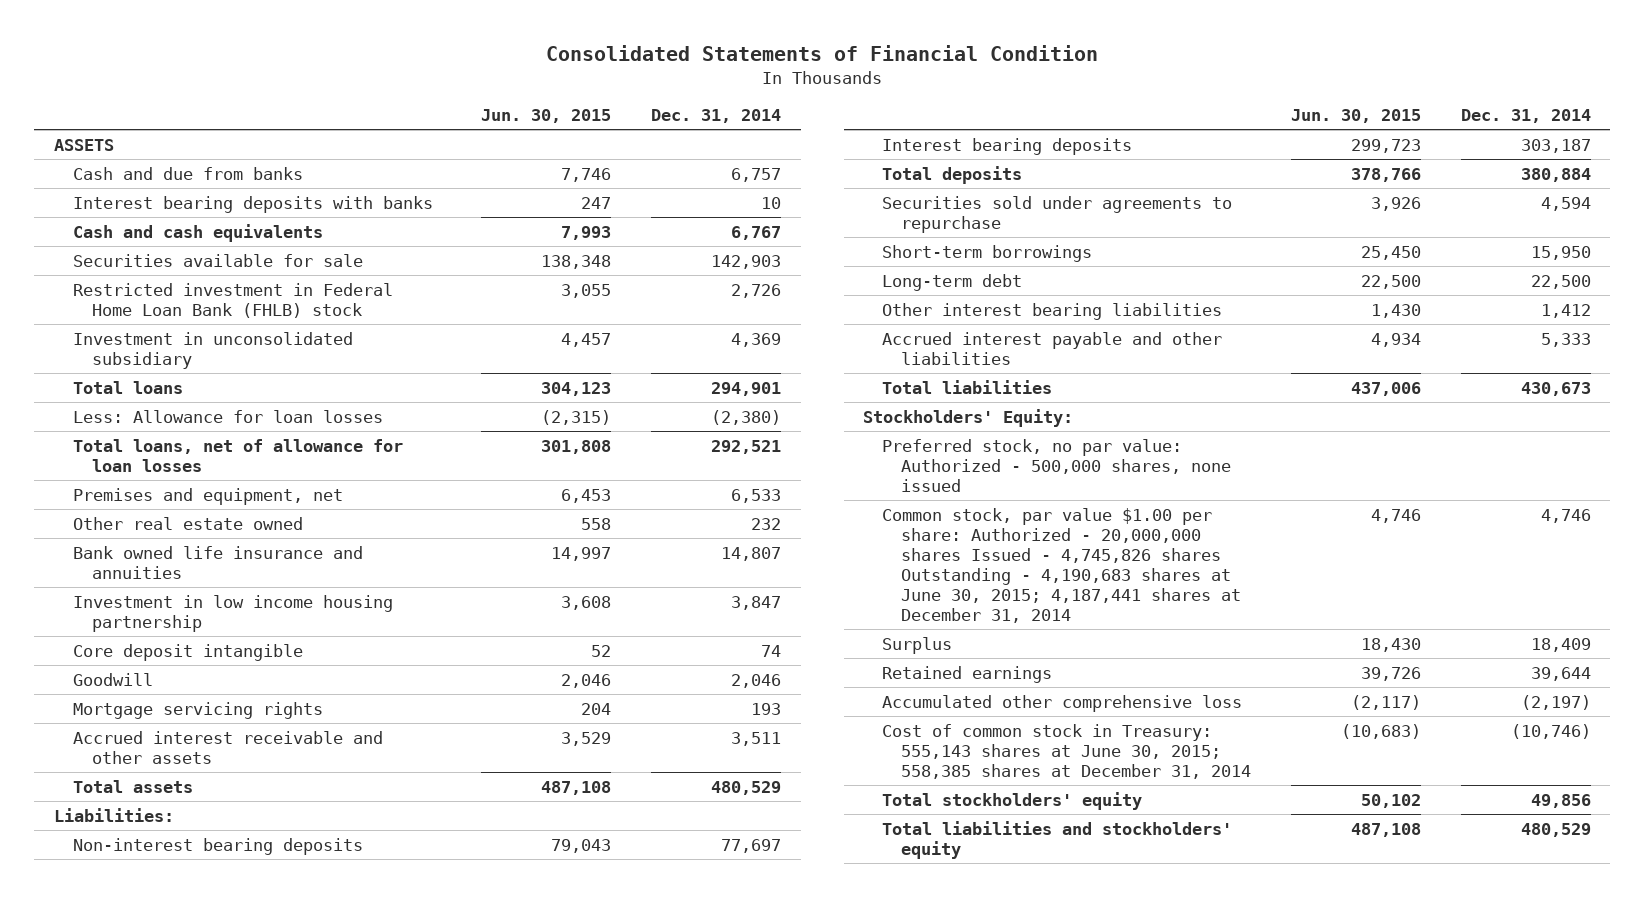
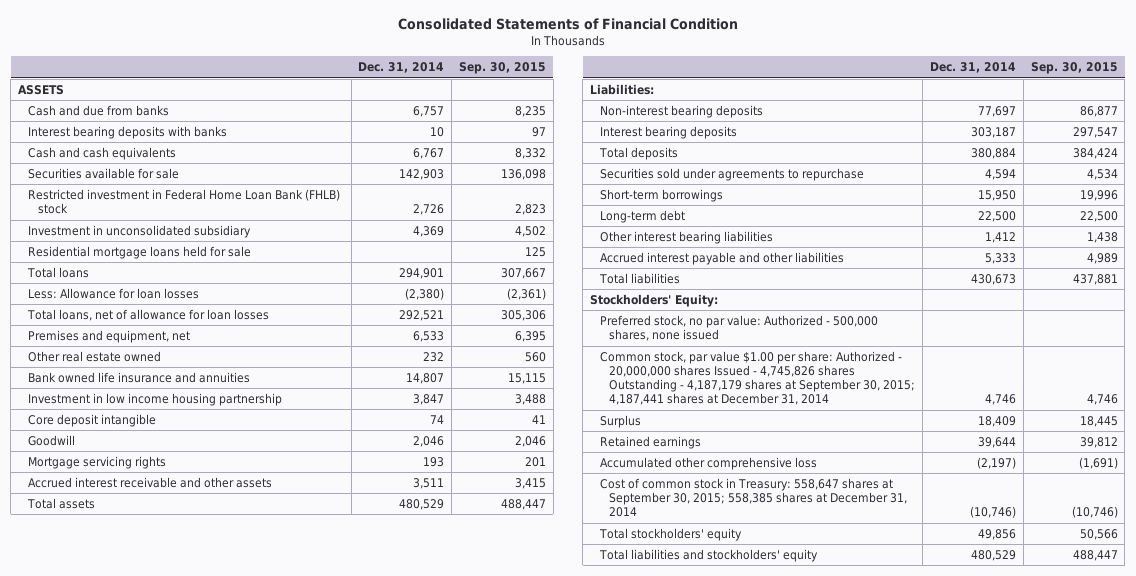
[481,109,612,124] Jun. 30, 2015 -> none
none -> [459,62,547,75] Sep. 30, 2015
none -> [27,245,251,259] Residential mortgage loans held for sale
[882,507,1242,624] Common stock, par value $1.00 per share: Authorized - 20,000,000 shares Issued - 4,745,826 shares Outstanding - 4,190,683 shares at June 30, 2015; 4,187,441 shares at December 31, 2014 -> [599,350,916,406] Common stock, par value $1.00 per share: Authorized - 20,000,000 shares Issued - 4,745,826 shares Outstanding - 4,187,179 shares at September 30, 2015; 4,187,441 shares at December 31, 2014
[882,723,1252,779] Cost of common stock in Treasury: 555,143 shares at June 30, 2015; 558,385 shares at December 31, 2014 -> [599,477,908,518] Cost of common stock in Treasury: 558,647 shares at September 30, 2015; 558,385 shares at December 31, 2014

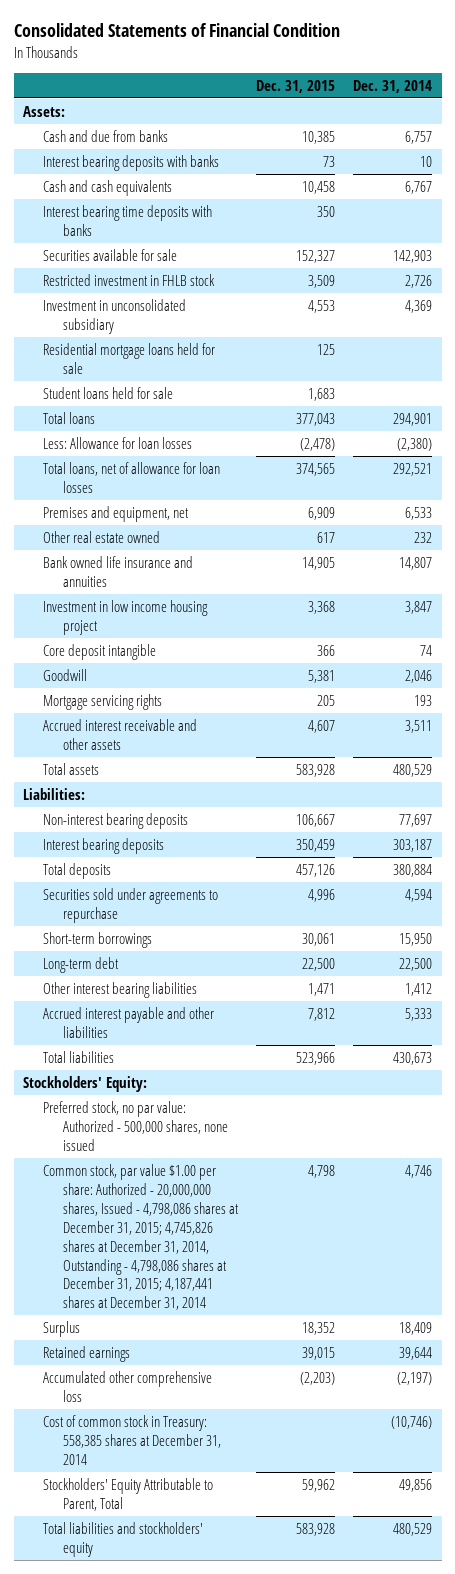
[459,62,547,75] Sep. 30, 2015 -> none
none -> [255,79,335,93] Dec. 31, 2015
[18,84,65,95] ASSETS -> [23,105,66,117] Assets:
none -> [42,204,212,236] Interest bearing time deposits with banks
[27,188,340,215] Restricted investment in Federal Home Loan Bank (FHLB) stock -> [42,273,215,286] Restricted investment in FHLB stock
none -> [42,386,173,399] Student loans held for sale
[27,392,282,406] Investment in low income housing partnership -> [42,599,208,635] Investment in low income housing project
[599,350,916,406] Common stock, par value $1.00 per share: Authorized - 20,000,000 shares Issued - 4,745,826 shares Outstanding - 4,187,179 shares at September 30, 2015; 4,187,441 shares at December 31, 2014 -> [42,1163,239,1311] Common stock, par value $1.00 per share: Authorized - 20,000,000 shares, Issued - 4,798,086 shares at December 31, 2015; 4,745,826 shares at December 31, 2014, Outstanding - 4,798,086 shares at December 31, 2015; 4,187,441 shares at December 31, 2014
[599,477,908,518] Cost of common stock in Treasury: 558,647 shares at September 30, 2015; 558,385 shares at December 31, 2014 -> [42,1414,221,1465] Cost of common stock in Treasury: 558,385 shares at December 31, 2014
[598,527,742,541] Total stockholders' equity -> [42,1477,213,1511] Stockholders' Equity Attributable to Parent, Total

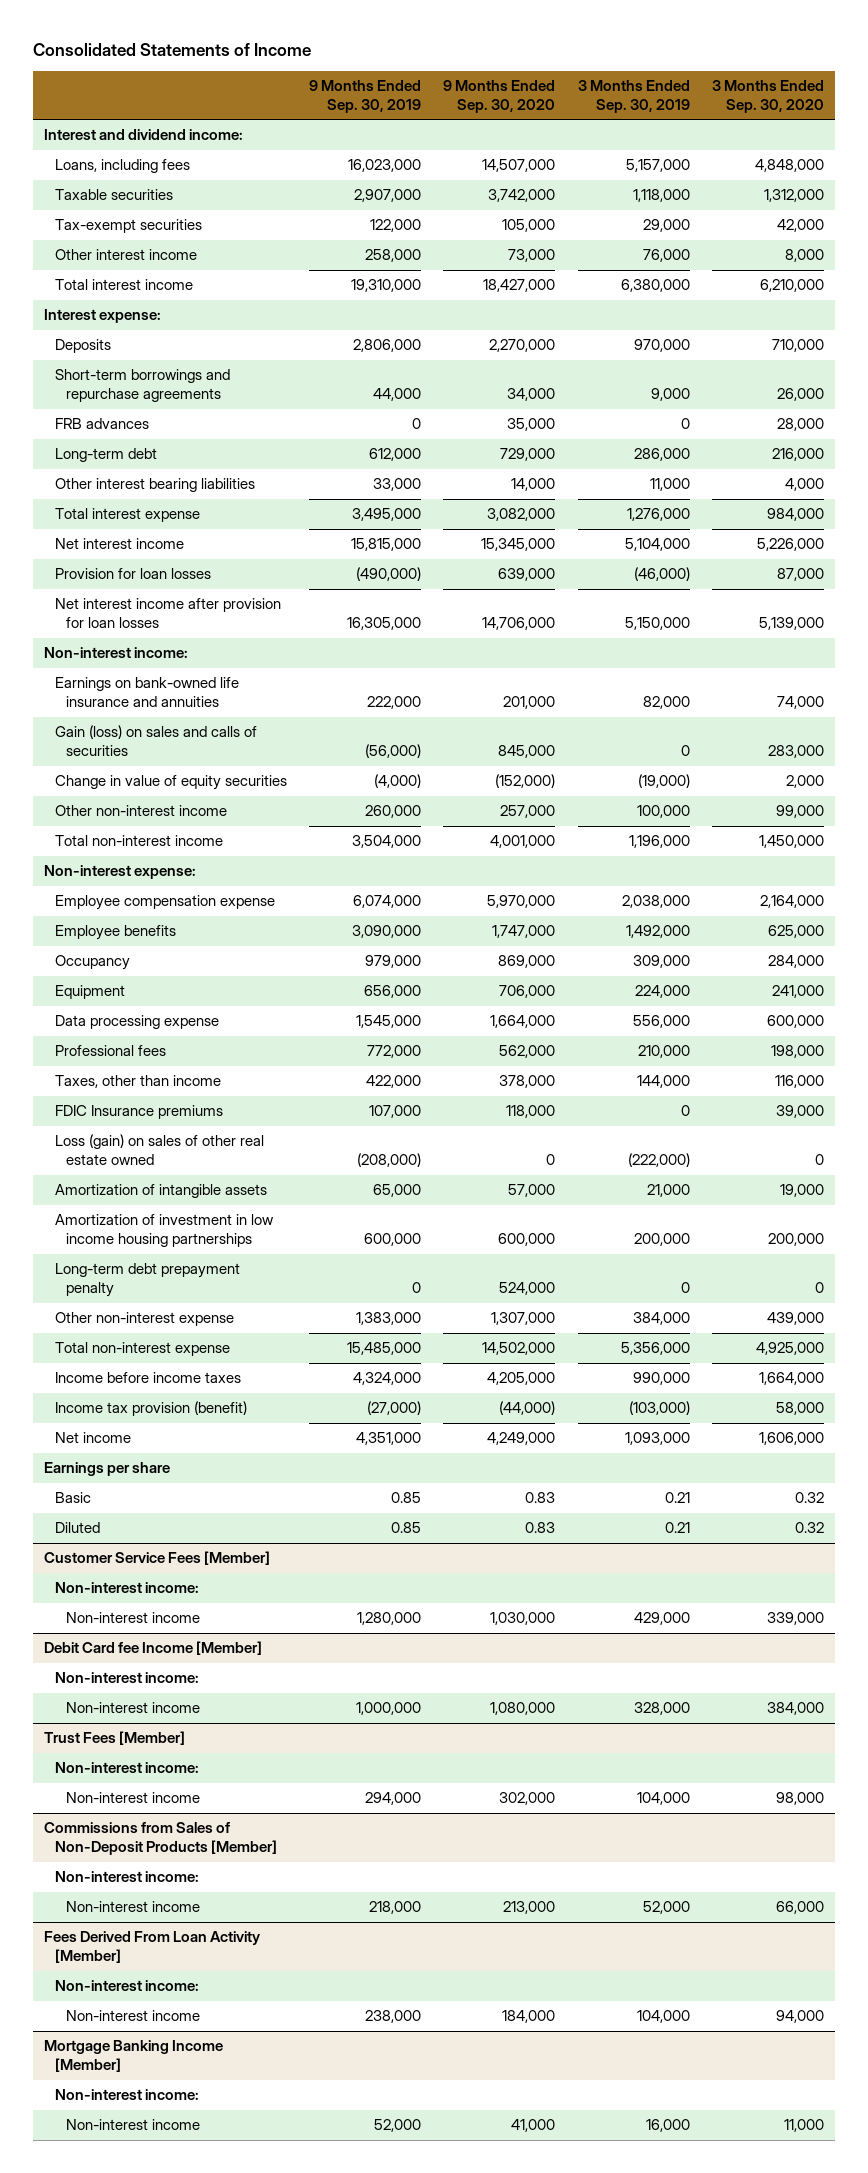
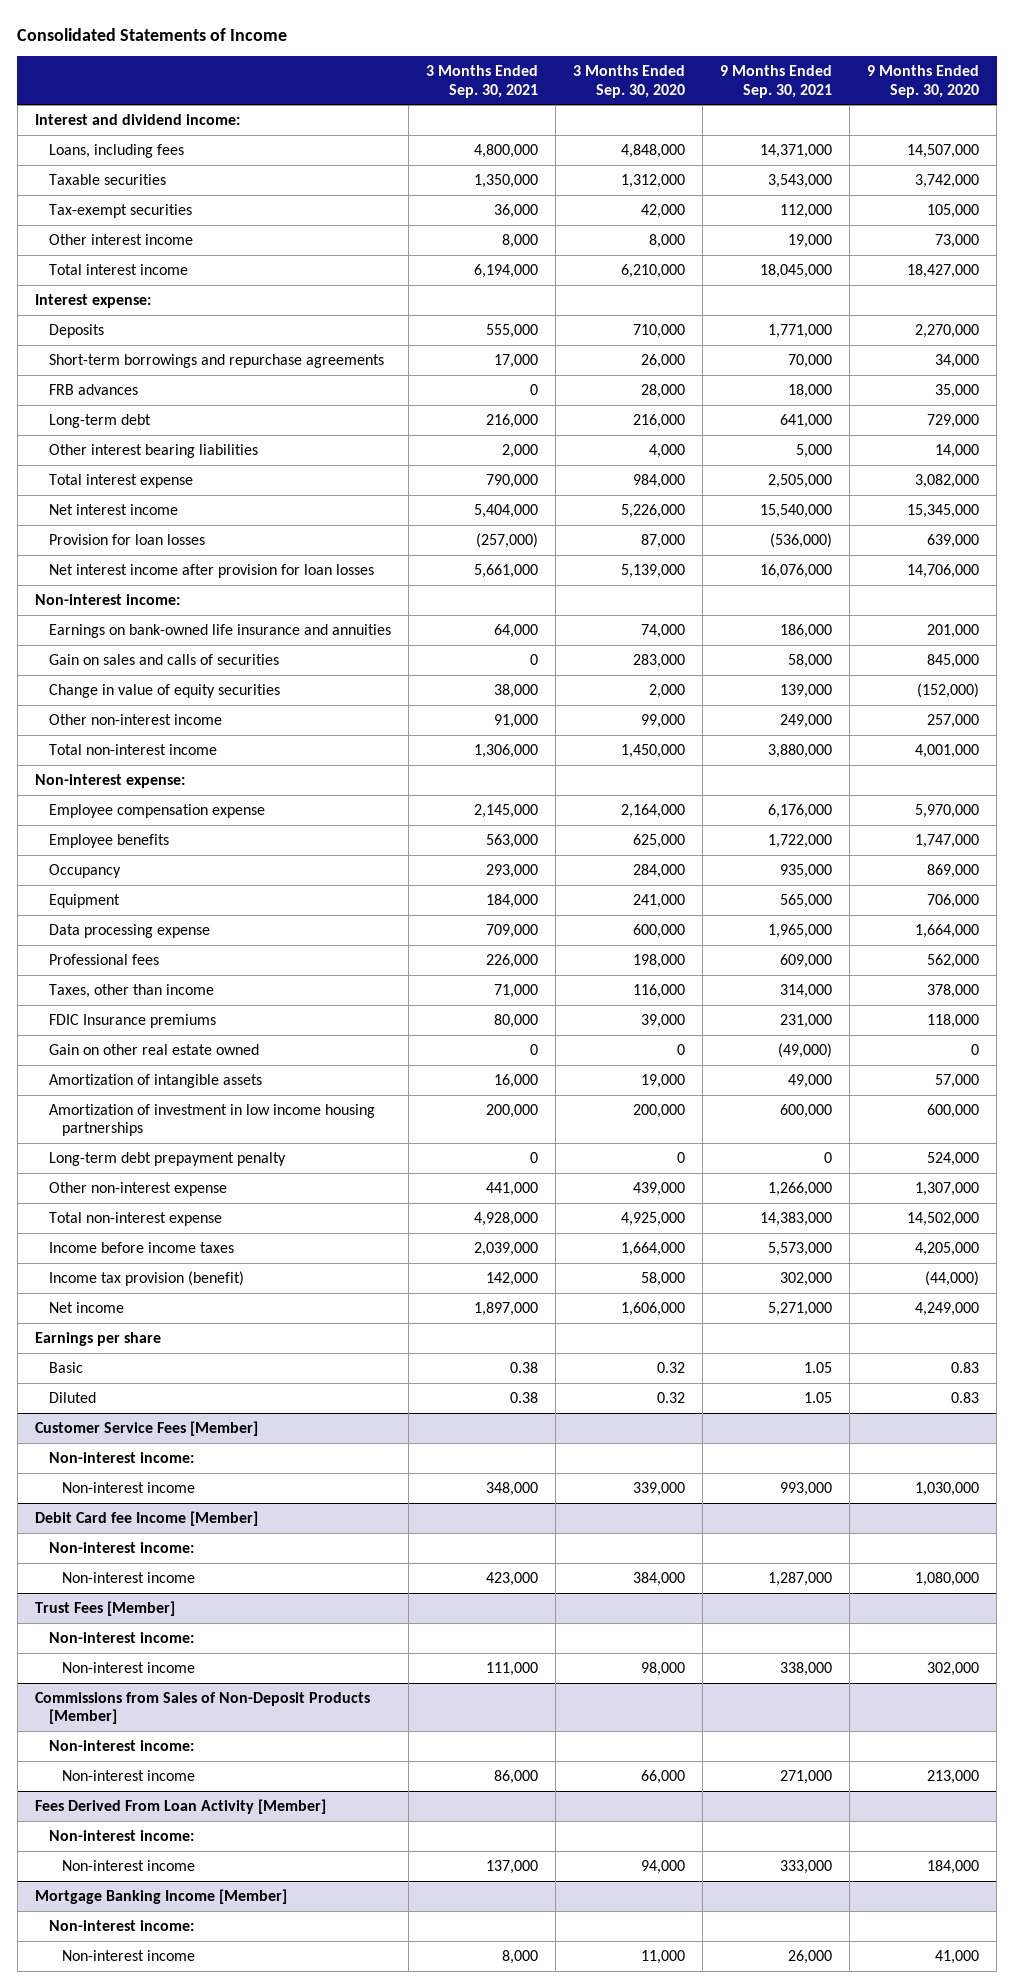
[309,79,422,113] 9 Months Ended Sep. 30, 2019 -> none
[577,79,690,113] 3 Months Ended Sep. 30, 2019 -> none
none -> [425,65,538,98] 3 Months Ended Sep. 30, 2021
none -> [720,65,833,98] 9 Months Ended Sep. 30, 2021
[54,725,257,757] Gain (loss) on sales and calls of securities -> [48,653,279,665] Gain on sales and calls of securities
[54,1134,264,1166] Loss (gain) on sales of other real estate owned -> [48,1043,259,1055] Gain on other real estate owned

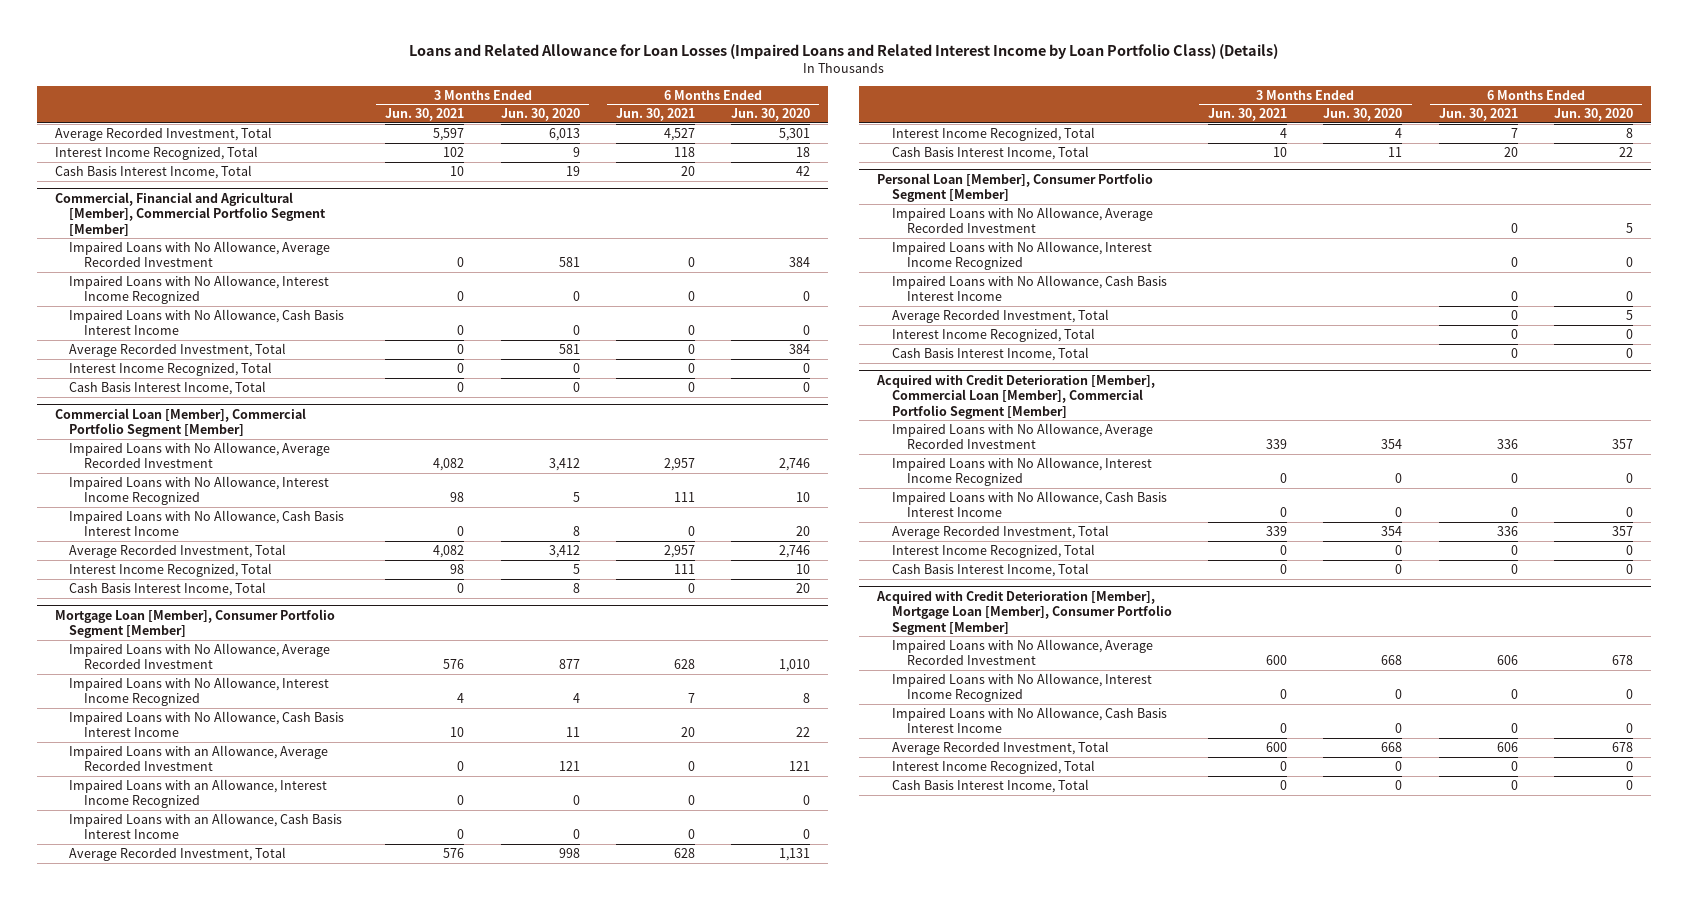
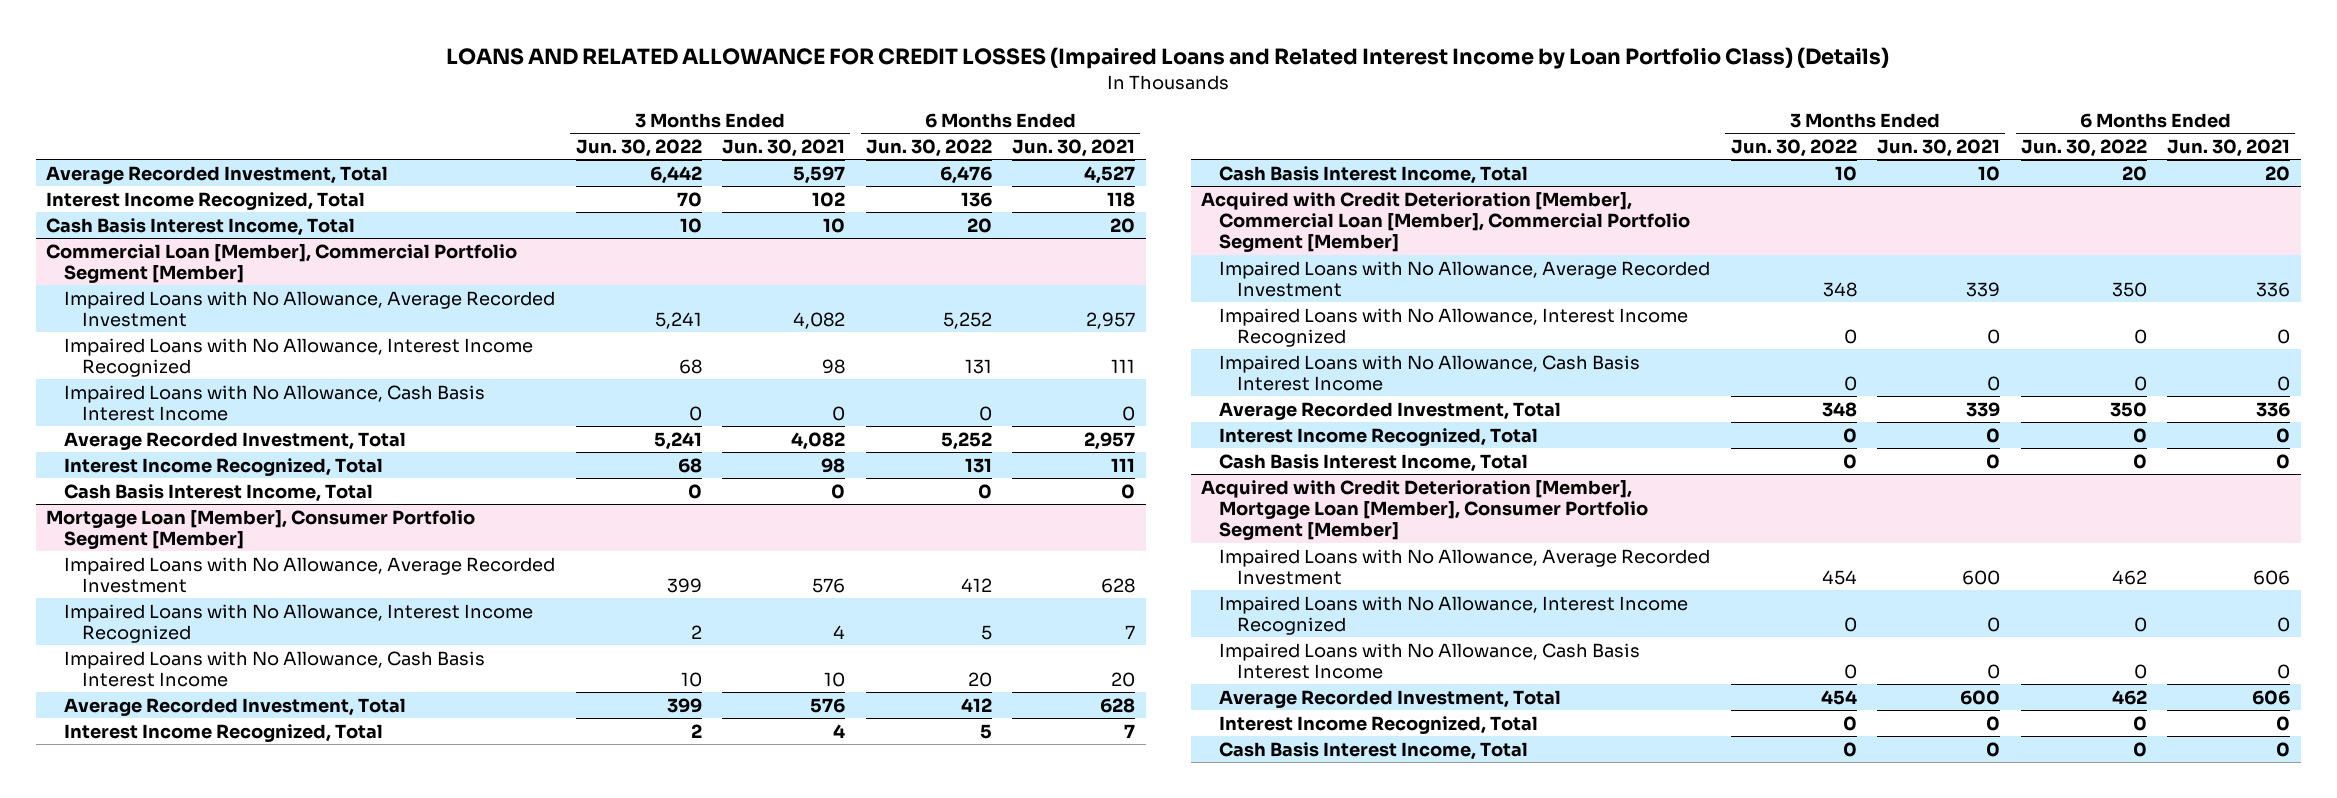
[408,44,1278,60] Loans and Related Allowance for Loan Losses (Impaired Loans and Related Interest Income by Loan Portfolio Class) (Details) -> [446,47,1890,70] LOANS AND RELATED ALLOWANCE FOR CREDIT LOSSES (Impaired Loans and Related Interest Income by Loan Portfolio Class) (Details)
[500,108,580,122] Jun. 30, 2020 -> none
[730,108,810,122] Jun. 30, 2020 -> none
none -> [575,138,702,157] Jun. 30, 2022
none -> [865,138,992,157] Jun. 30, 2022
[54,191,327,236] Commercial, Financial and Agricultural [Member], Commercial Portfolio Segment [Member] -> none
[69,240,331,268] Impaired Loans with No Allowance, Average Recorded Investment -> none
[69,274,330,305] Impaired Loans with No Allowance, Interest Income Recognized -> none
[69,308,345,336] Impaired Loans with No Allowance, Cash Basis Interest Income -> none
[69,342,287,357] Average Recorded Investment, Total -> none
[69,361,273,376] Interest Income Recognized, Total -> none
[69,380,267,395] Cash Basis Interest Income, Total -> none
[69,744,329,772] Impaired Loans with an Allowance, Average Recorded Investment -> none
[69,778,328,809] Impaired Loans with an Allowance, Interest Income Recognized -> none
[69,812,343,840] Impaired Loans with an Allowance, Cash Basis Interest Income -> none
[877,172,1154,203] Personal Loan [Member], Consumer Portfolio Segment [Member] -> none
[892,206,1154,234] Impaired Loans with No Allowance, Average Recorded Investment -> none
[892,240,1153,271] Impaired Loans with No Allowance, Interest Income Recognized -> none
[892,274,1168,302] Impaired Loans with No Allowance, Cash Basis Interest Income -> none
[892,308,1110,323] Average Recorded Investment, Total -> none
[892,327,1096,342] Interest Income Recognized, Total -> none
[892,346,1090,361] Cash Basis Interest Income, Total -> none

